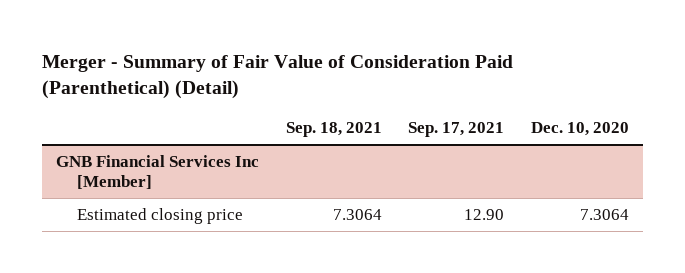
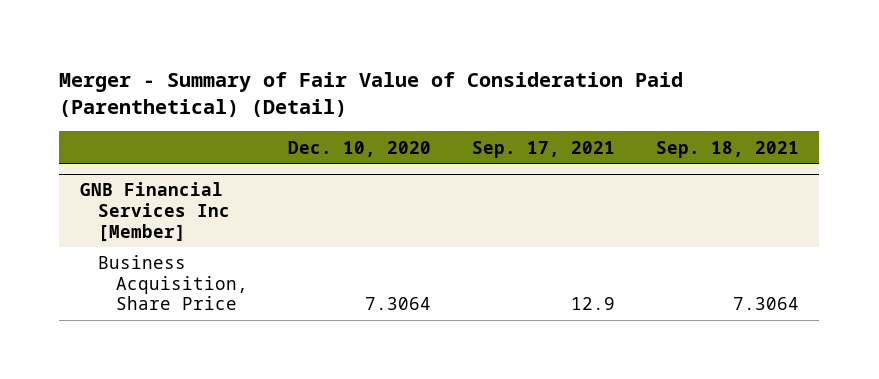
[77,207,244,224] Estimated closing price -> none
none -> [97,255,248,311] Business Acquisition, Share Price

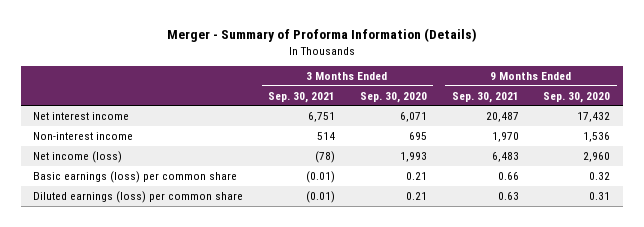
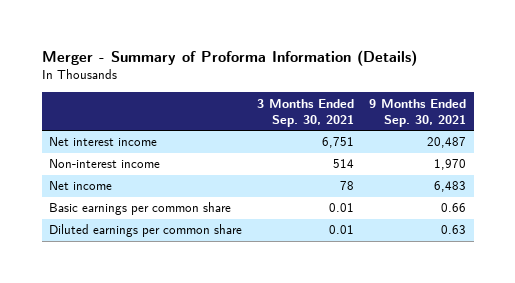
[359,91,427,103] Sep. 30, 2020 -> none
[543,91,611,103] Sep. 30, 2020 -> none
[33,150,123,163] Net income (loss) -> [49,181,113,191] Net income
[314,150,335,163] (78) -> [340,181,355,191] 78
[33,170,238,183] Basic earnings (loss) per common share -> [49,202,232,216] Basic earnings per common share
[305,170,335,183] (0.01) -> [329,203,355,213] 0.01
[33,190,244,203] Diluted earnings (loss) per common share -> [49,224,243,238] Diluted earnings per common share
[305,190,335,203] (0.01) -> [329,225,355,235] 0.01

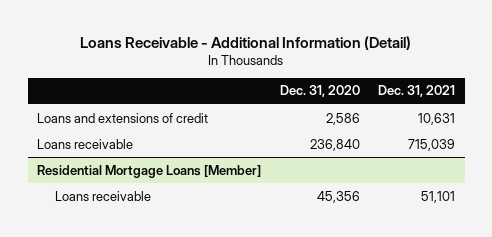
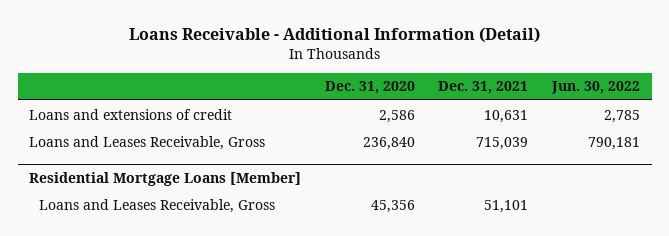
none -> [551,81,641,95] Jun. 30, 2022
[36,138,133,149] Loans receivable -> [29,135,266,150] Loans and Leases Receivable, Gross
[54,190,151,201] Loans receivable -> [39,198,276,213] Loans and Leases Receivable, Gross

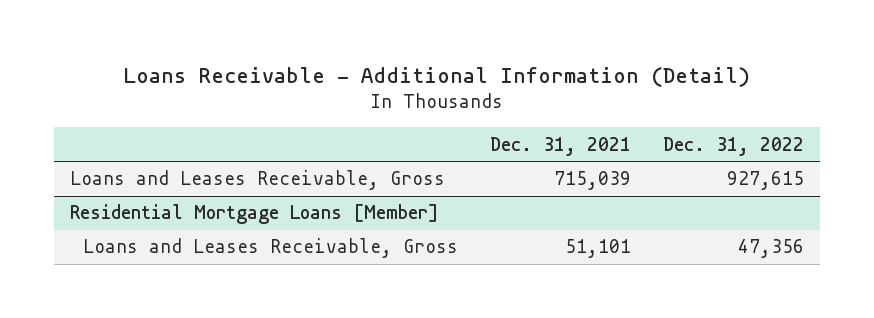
[324,81,415,95] Dec. 31, 2020 -> none
[551,81,641,95] Jun. 30, 2022 -> none
none -> [662,136,804,156] Dec. 31, 2022
[29,108,233,120] Loans and extensions of credit -> none

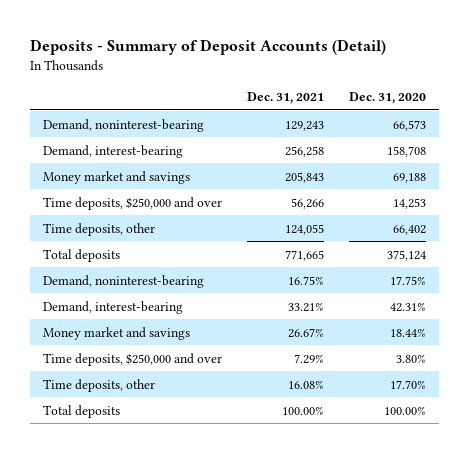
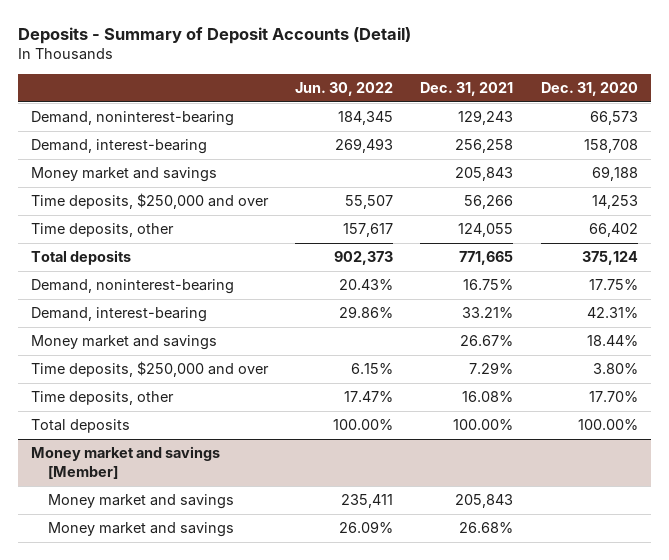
none -> [295,81,394,96] Jun. 30, 2022
none -> [31,446,221,479] Money market and savings [Member]
none -> [48,494,235,510] Money market and savings
none -> [48,522,235,538] Money market and savings

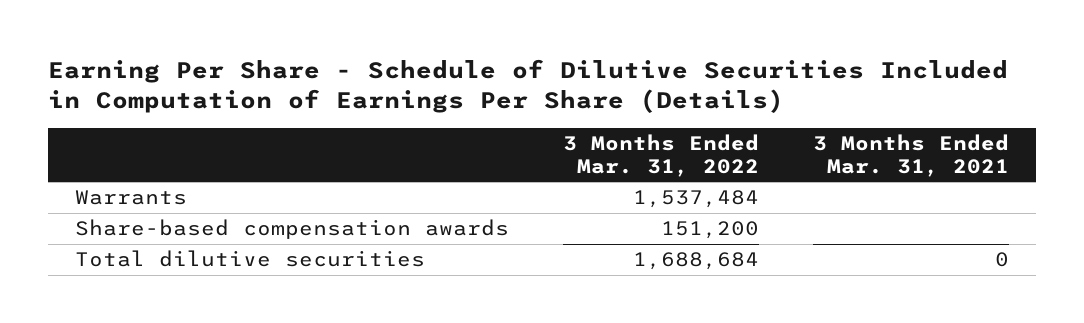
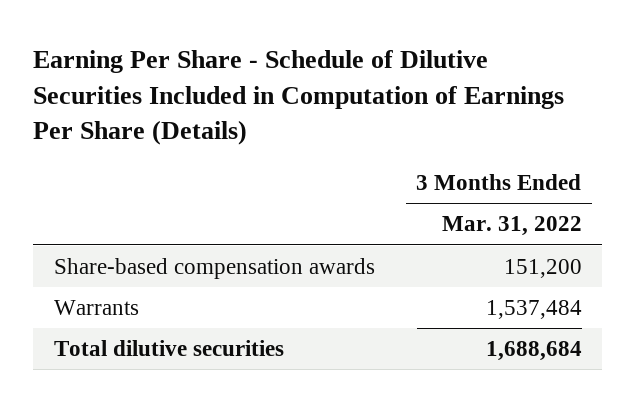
[812,134,1009,177] 3 Months Ended Mar. 31, 2021 -> none
[75,190,188,206] Warrants -> [53,300,139,316] Warrants

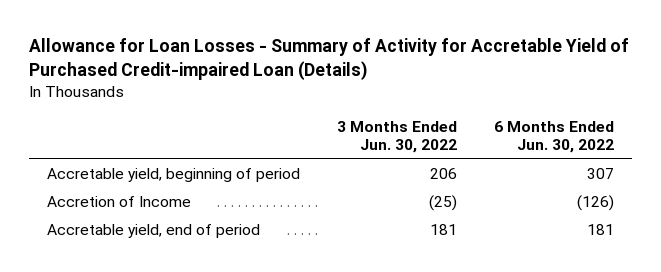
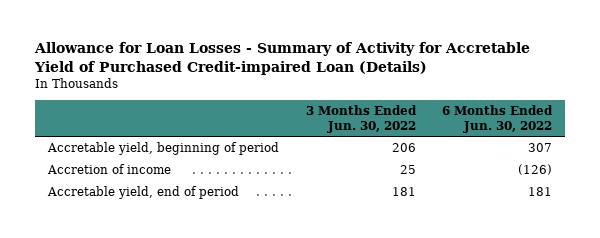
[46,195,191,207] Accretion of Income -> [47,164,172,175] Accretion of income
[428,194,457,211] (25) -> [399,165,416,175] 25

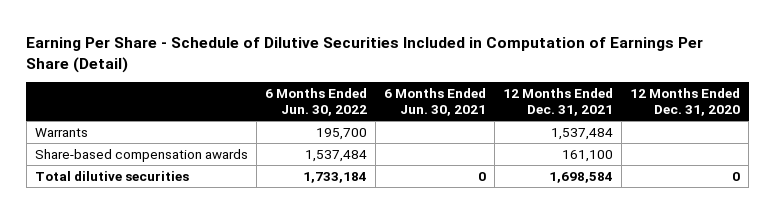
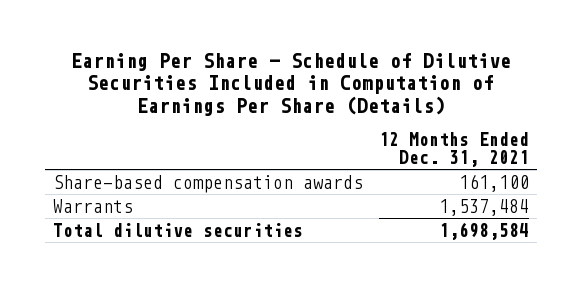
[26,36,704,73] Earning Per Share - Schedule of Dilutive Securities Included in Computation of Earnings Per Share (Detail) -> [71,52,512,116] Earning Per Share - Schedule of Dilutive Securities Included in Computation of Earnings Per Share (Details)
[265,88,368,117] 6 Months Ended Jun. 30, 2022 -> none
[384,88,487,117] 6 Months Ended Jun. 30, 2021 -> none
[630,88,741,117] 12 Months Ended Dec. 31, 2020 -> none
[35,127,89,137] Warrants -> [53,198,134,213] Warrants

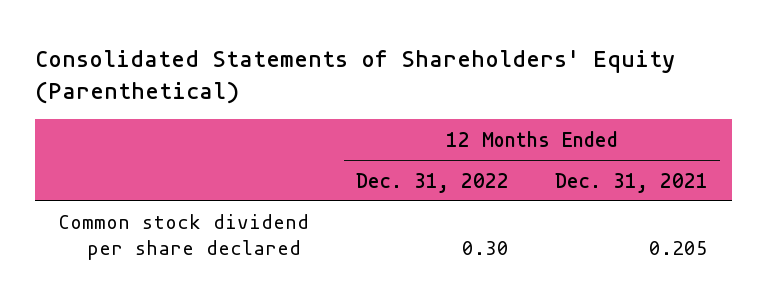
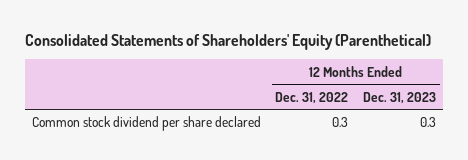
[555,172,709,193] Dec. 31, 2021 -> none
none -> [362,91,436,104] Dec. 31, 2023
[461,240,509,255] 0.30 -> [332,117,349,128] 0.3

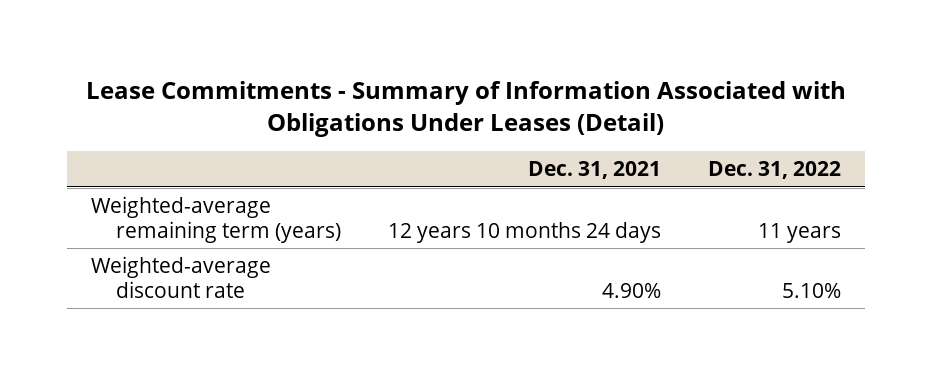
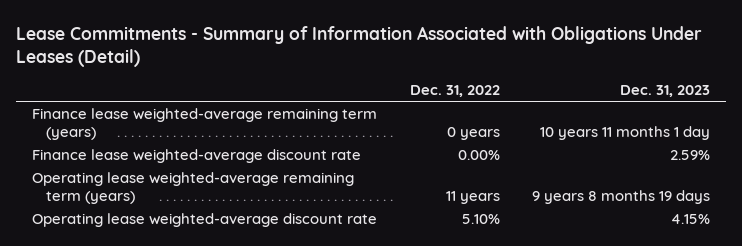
[528,161,662,180] Dec. 31, 2021 -> none
none -> [619,85,710,98] Dec. 31, 2023
none -> [32,107,378,141] Finance lease weighted-average remaining term (years)
none -> [32,148,362,163] Finance lease weighted-average discount rate
[90,195,341,243] Weighted-average remaining term (years) -> [32,171,355,205] Operating lease weighted-average remaining term (years)
[90,255,271,298] Weighted-average discount rate -> [32,212,378,227] Operating lease weighted-average discount rate

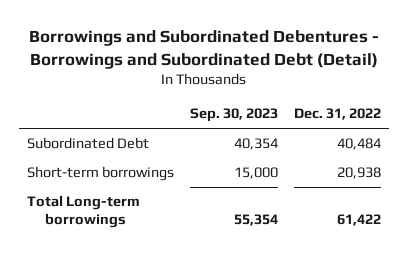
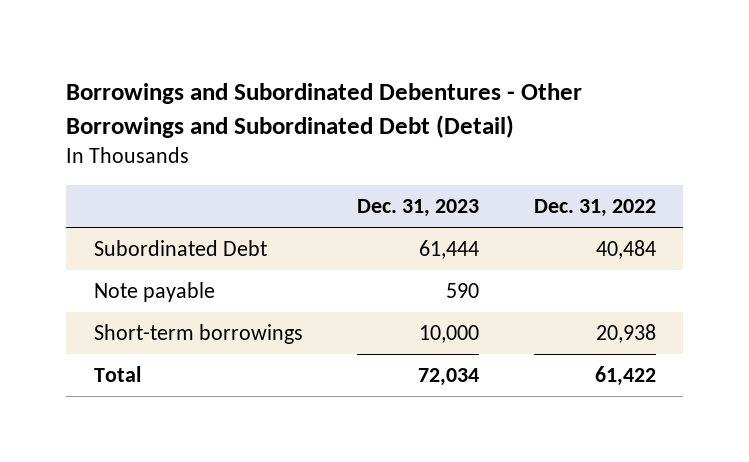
[29,30,380,69] Borrowings and Subordinated Debentures - Borrowings and Subordinated Debt (Detail) -> [66,83,583,138] Borrowings and Subordinated Debentures - Other Borrowings and Subordinated Debt (Detail)
[190,108,279,123] Sep. 30, 2023 -> none
none -> [357,199,480,218] Dec. 31, 2023
none -> [93,282,215,303] Note payable
[27,195,141,229] Total Long-term borrowings -> [93,366,141,383] Total

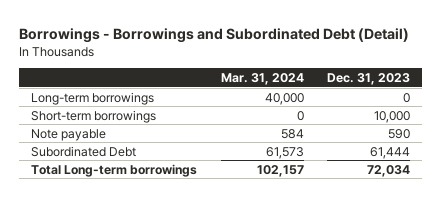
[66,83,583,138] Borrowings and Subordinated Debentures - Other Borrowings and Subordinated Debt (Detail) -> [19,27,410,43] Borrowings - Borrowings and Subordinated Debt (Detail)
[533,199,656,218] Dec. 31, 2022 -> none
none -> [220,72,304,85] Mar. 31, 2024
none -> [31,91,155,105] Long-term borrowings
[93,282,215,303] Note payable -> [31,128,107,141] Note payable
[93,240,267,257] Subordinated Debt -> [31,145,137,157] Subordinated Debt
[93,366,141,383] Total -> [31,163,198,177] Total Long-term borrowings

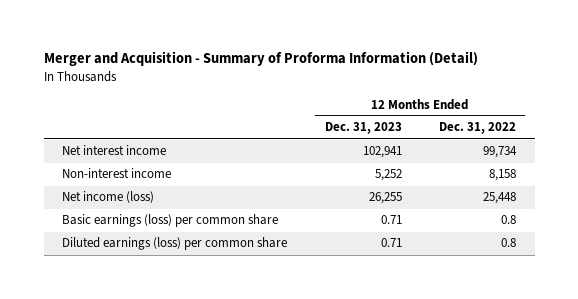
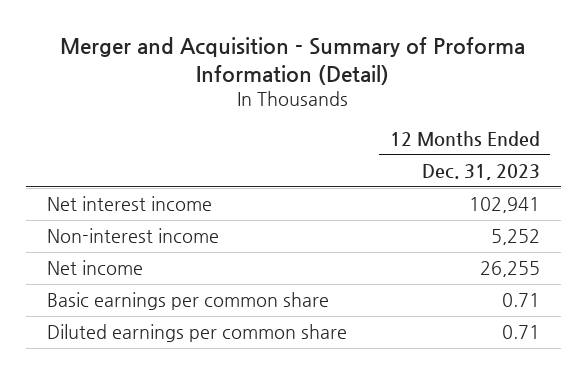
[438,122,516,135] Dec. 31, 2022 -> none
[62,191,155,204] Net income (loss) -> [47,260,144,276] Net income
[62,214,279,228] Basic earnings (loss) per common share -> [47,292,330,311] Basic earnings per common share
[62,237,288,251] Diluted earnings (loss) per common share -> [47,324,348,343] Diluted earnings per common share

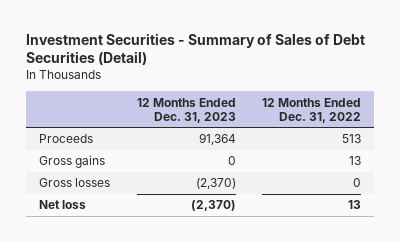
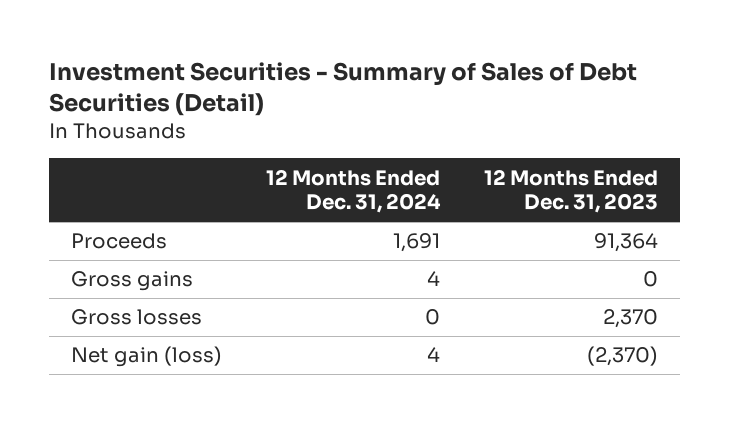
[262,97,362,123] 12 Months Ended Dec. 31, 2022 -> none
none -> [266,168,442,214] 12 Months Ended Dec. 31, 2024
[195,178,236,190] (2,370) -> [602,309,658,329] 2,370
[39,200,87,210] Net loss -> [71,346,223,368] Net gain (loss)

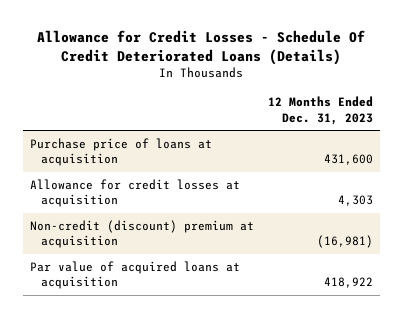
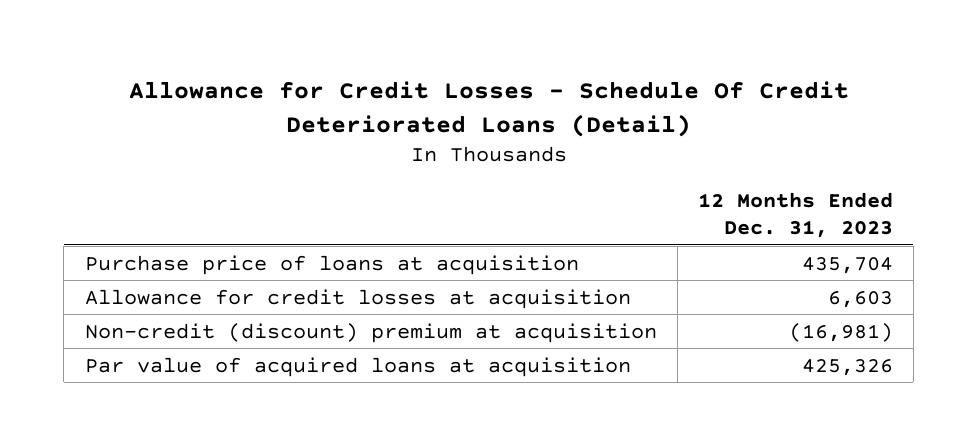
[37,29,366,65] Allowance for Credit Losses - Schedule Of Credit Deteriorated Loans (Details) -> [128,80,849,137] Allowance for Credit Losses - Schedule Of Credit Deteriorated Loans (Detail)
[323,154,373,166] 431,600 -> [801,256,893,274] 435,704
[337,195,373,207] 4,303 -> [827,290,893,308] 6,603
[323,277,373,289] 418,922 -> [801,358,893,376] 425,326

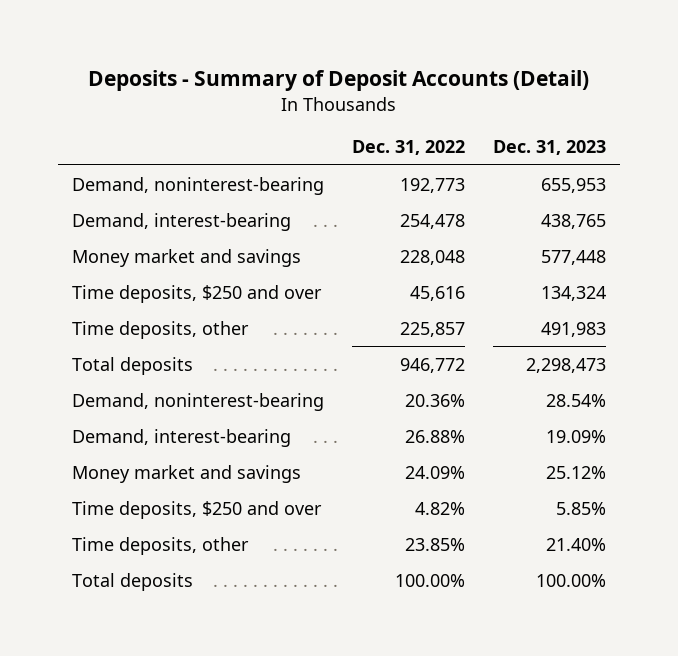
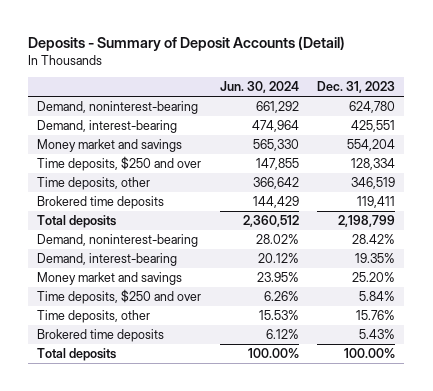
[352,140,466,156] Dec. 31, 2022 -> none
none -> [219,81,299,94] Jun. 30, 2024
[541,177,607,193] 655,953 -> [349,101,396,114] 624,780
[541,213,607,229] 438,765 -> [351,120,396,133] 425,551
[541,249,607,265] 577,448 -> [347,139,396,152] 554,204
[541,285,607,301] 134,324 -> [351,158,396,171] 128,334
[541,321,607,337] 491,983 -> [351,177,396,190] 346,519
none -> [37,196,165,210] Brokered time deposits
[526,357,607,373] 2,298,473 -> [338,215,396,228] 2,198,799
[546,393,607,407] 28.54% -> [352,234,396,245] 28.42%
[546,429,607,443] 19.09% -> [355,253,396,264] 19.35%
[546,465,607,479] 25.12% -> [352,272,396,283] 25.20%
[556,501,607,515] 5.85% -> [359,291,396,302] 5.84%
[546,537,607,551] 21.40% -> [356,310,396,321] 15.76%
none -> [37,329,165,343] Brokered time deposits

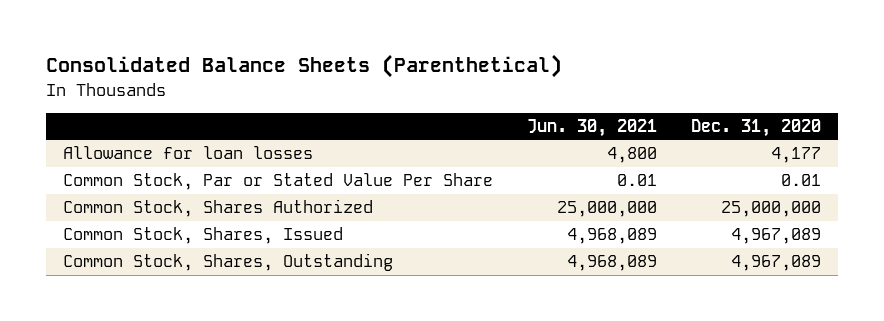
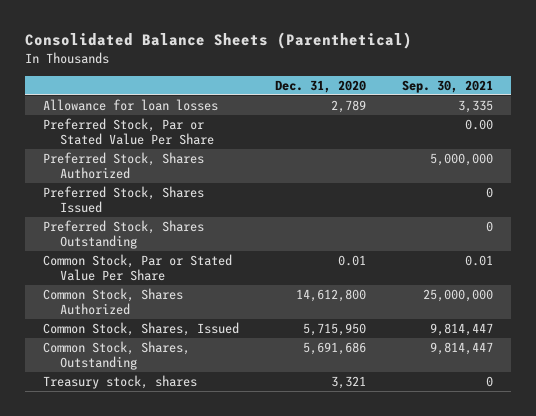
[527,119,658,138] Jun. 30, 2021 -> none
none -> [402,79,494,93] Sep. 30, 2021
[771,147,822,164] 4,177 -> [331,99,367,113] 2,789
none -> [43,117,214,146] Preferred Stock, Par or Stated Value Per Share
none -> [43,151,205,180] Preferred Stock, Shares Authorized
none -> [43,185,205,214] Preferred Stock, Shares Issued
none -> [43,219,205,250] Preferred Stock, Shares Outstanding
[721,201,822,218] 25,000,000 -> [296,288,367,302] 14,612,800
[731,228,822,245] 4,967,089 -> [303,322,367,336] 5,715,950
[731,255,822,272] 4,967,089 -> [303,341,367,355] 5,691,686
none -> [43,374,198,389] Treasury stock, shares

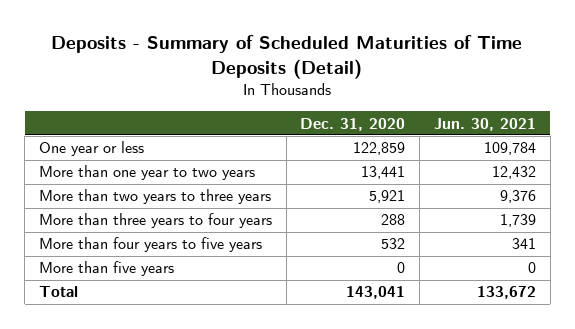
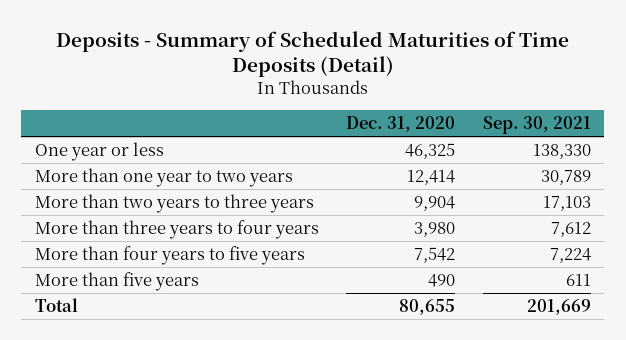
[433,117,536,131] Jun. 30, 2021 -> none
none -> [482,116,591,135] Sep. 30, 2021
[353,142,406,156] 122,859 -> [405,142,456,159] 46,325
[361,166,406,180] 13,441 -> [407,169,456,185] 12,414
[369,190,406,204] 5,921 -> [414,195,456,211] 9,904
[381,214,406,226] 288 -> [414,221,456,237] 3,980
[381,238,406,250] 532 -> [414,246,456,263] 7,542
[397,262,406,274] 0 -> [428,273,456,287] 490
[346,286,406,300] 143,041 -> [399,298,456,315] 80,655

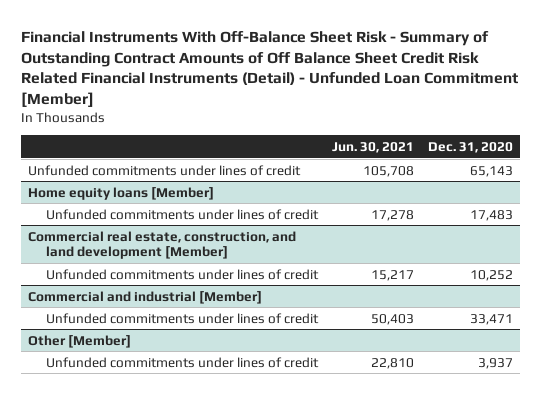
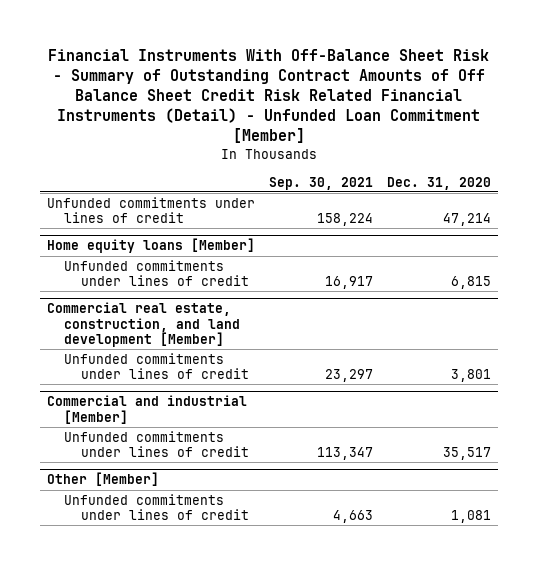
[331,141,414,153] Jun. 30, 2021 -> none
none -> [269,176,374,190] Sep. 30, 2021
[469,165,513,177] 65,143 -> [443,213,492,227] 47,214
[469,209,513,221] 17,483 -> [451,276,492,290] 6,815
[469,269,513,281] 10,252 -> [451,369,492,383] 3,801
[469,313,513,325] 33,471 -> [443,447,492,461] 35,517
[477,357,513,369] 3,937 -> [451,510,492,524] 1,081

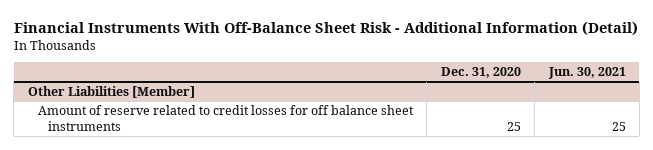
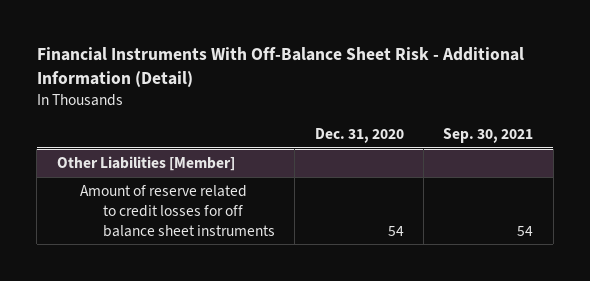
[547,67,626,80] Jun. 30, 2021 -> none
none -> [443,127,534,143] Sep. 30, 2021
[506,121,521,131] 25 -> [387,225,404,236] 54

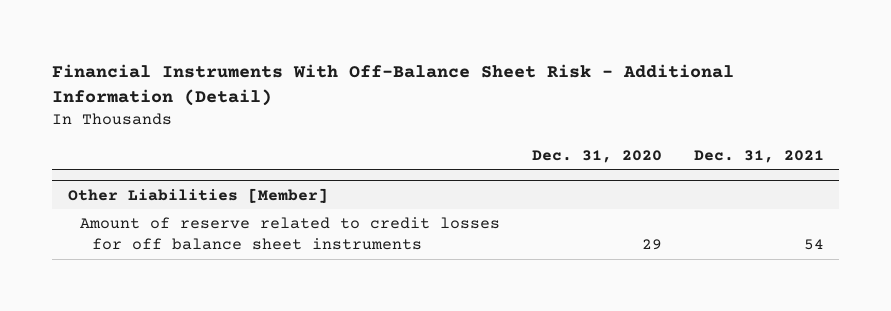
[443,127,534,143] Sep. 30, 2021 -> none
none -> [693,149,824,163] Dec. 31, 2021
[387,225,404,236] 54 -> [641,239,662,251] 29

